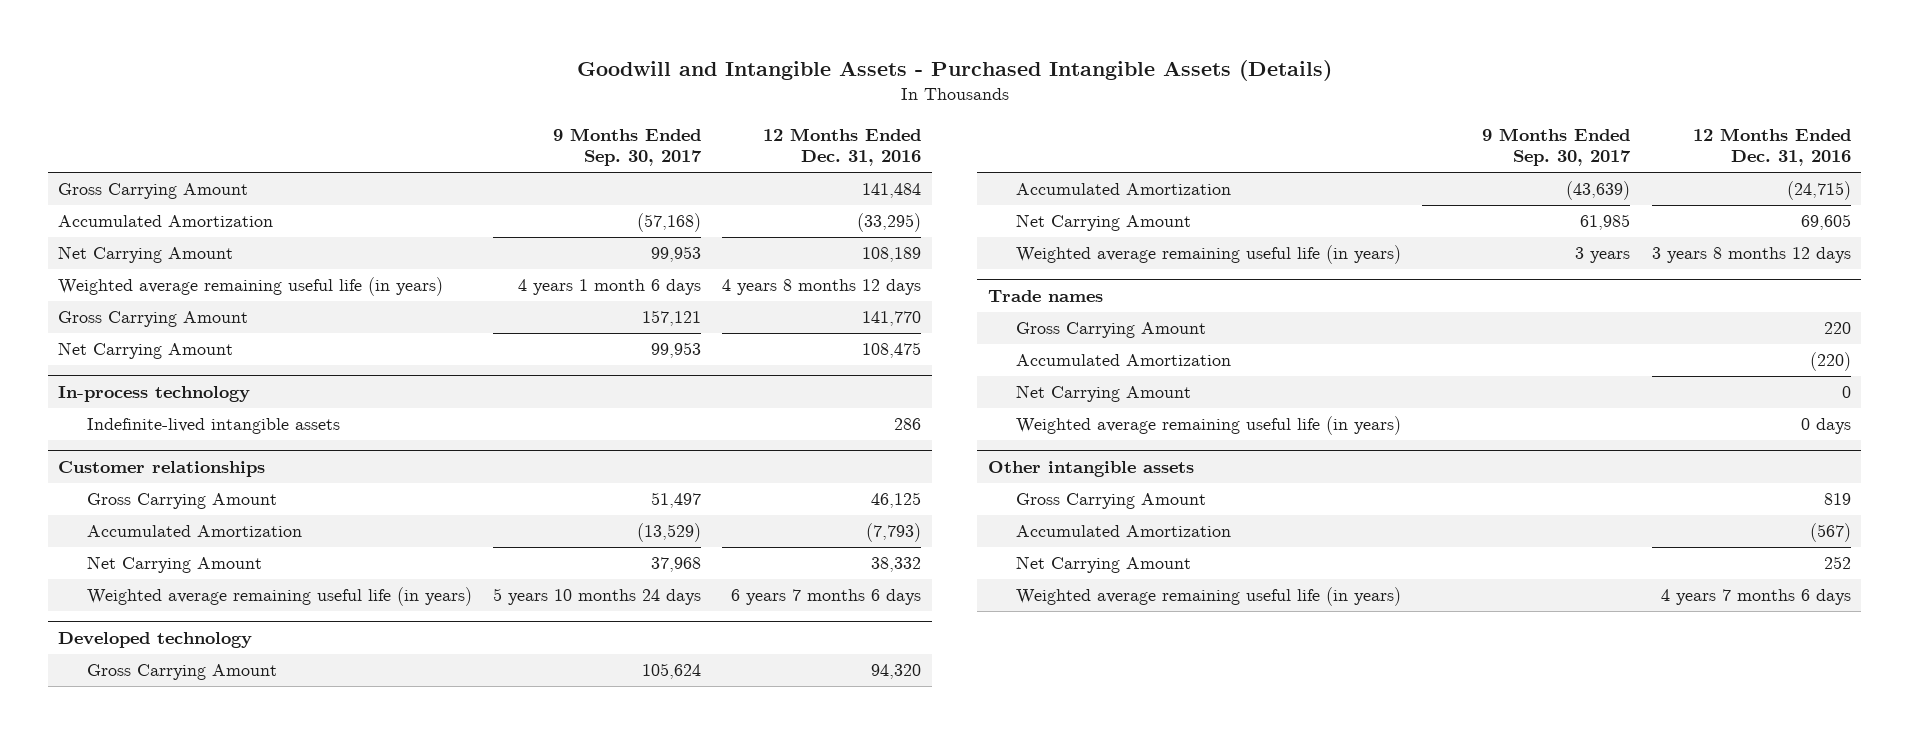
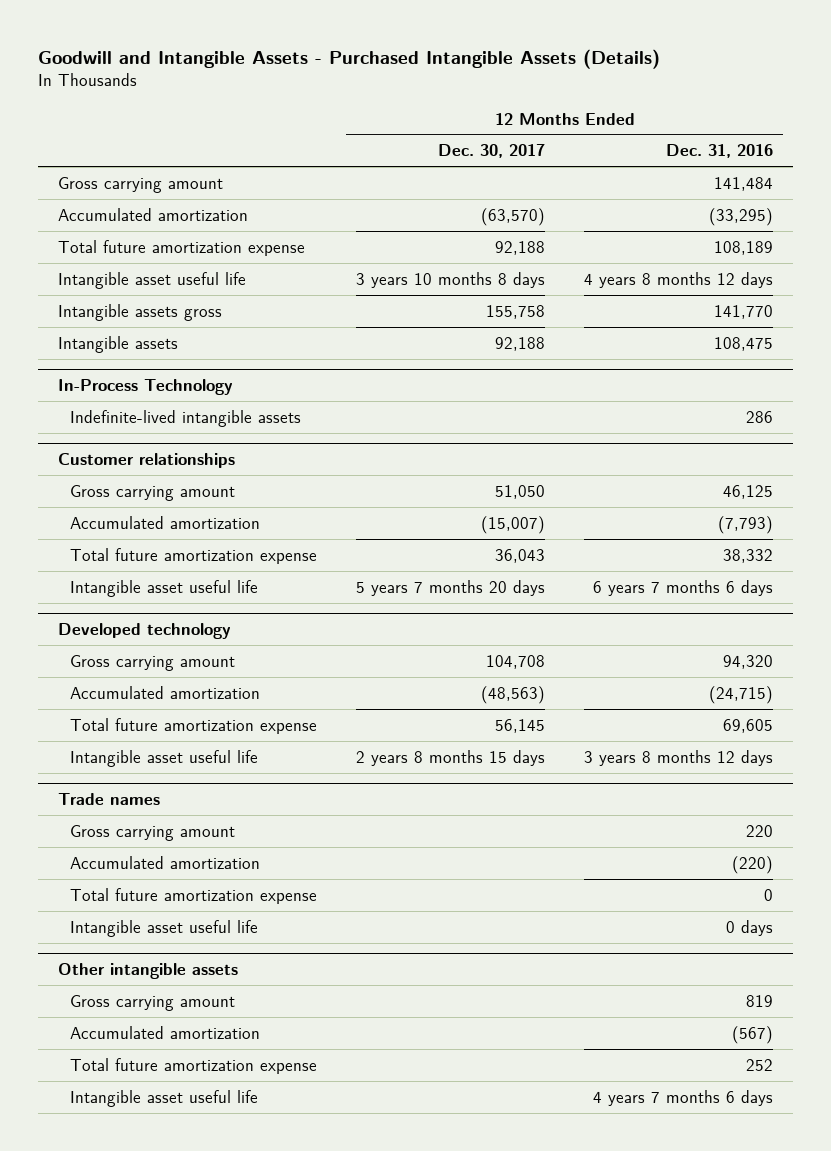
[553,127,703,167] 9 Months Ended Sep. 30, 2017 -> none
none -> [438,144,546,159] Dec. 30, 2017
[58,183,249,200] Gross Carrying Amount -> [57,176,223,193] Gross carrying amount
[58,215,274,228] Accumulated Amortization -> [57,207,248,221] Accumulated amortization
[58,246,234,264] Net Carrying Amount -> [57,239,305,256] Total future amortization expense
[58,277,444,297] Weighted average remaining useful life (in years) -> [57,271,246,289] Intangible asset useful life
[58,311,249,328] Gross Carrying Amount -> [57,303,222,321] Intangible assets gross
[58,342,234,360] Net Carrying Amount -> [57,335,178,353] Intangible assets
[58,386,251,403] In-process technology -> [57,379,233,396] In-Process Technology
[86,493,277,510] Gross Carrying Amount -> [70,484,236,501] Gross carrying amount
[86,525,302,538] Accumulated Amortization -> [70,515,261,529] Accumulated amortization
[86,556,262,574] Net Carrying Amount -> [70,547,318,564] Total future amortization expense
[86,587,472,607] Weighted average remaining useful life (in years) -> [70,579,259,597] Intangible asset useful life
[86,664,277,681] Gross Carrying Amount -> [70,654,236,671] Gross carrying amount
[1016,183,1232,196] Accumulated Amortization -> [70,685,261,699] Accumulated amortization
[1016,214,1192,232] Net Carrying Amount -> [70,717,318,734] Total future amortization expense
[1016,245,1402,265] Weighted average remaining useful life (in years) -> [70,749,259,767] Intangible asset useful life
[1016,322,1207,339] Gross Carrying Amount -> [70,824,236,841] Gross carrying amount
[1016,354,1232,367] Accumulated Amortization -> [70,855,261,869] Accumulated amortization
[1016,385,1192,403] Net Carrying Amount -> [70,887,318,904] Total future amortization expense
[1016,416,1402,436] Weighted average remaining useful life (in years) -> [70,919,259,937] Intangible asset useful life
[1016,493,1207,510] Gross Carrying Amount -> [70,994,236,1011] Gross carrying amount
[1016,525,1232,538] Accumulated Amortization -> [70,1025,261,1039] Accumulated amortization
[1016,556,1192,574] Net Carrying Amount -> [70,1057,318,1074] Total future amortization expense
[1016,587,1402,607] Weighted average remaining useful life (in years) -> [70,1089,259,1107] Intangible asset useful life

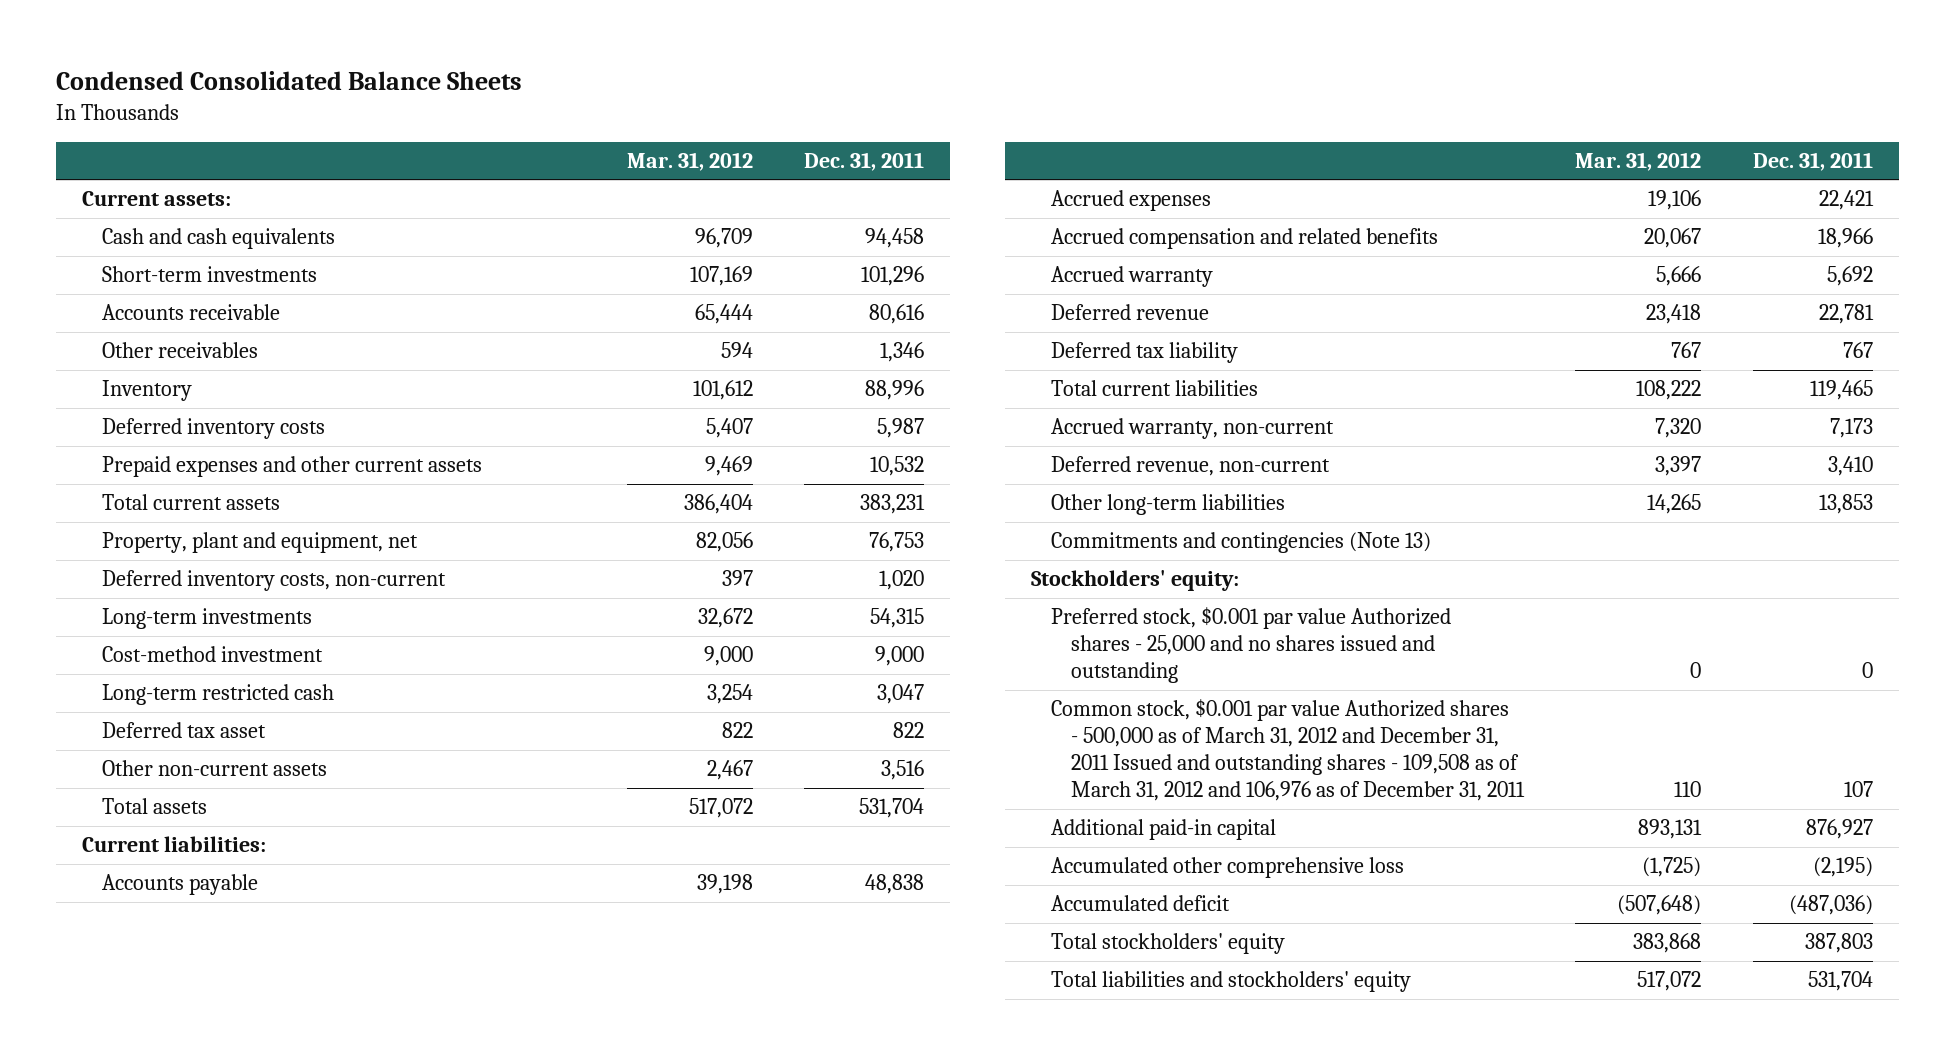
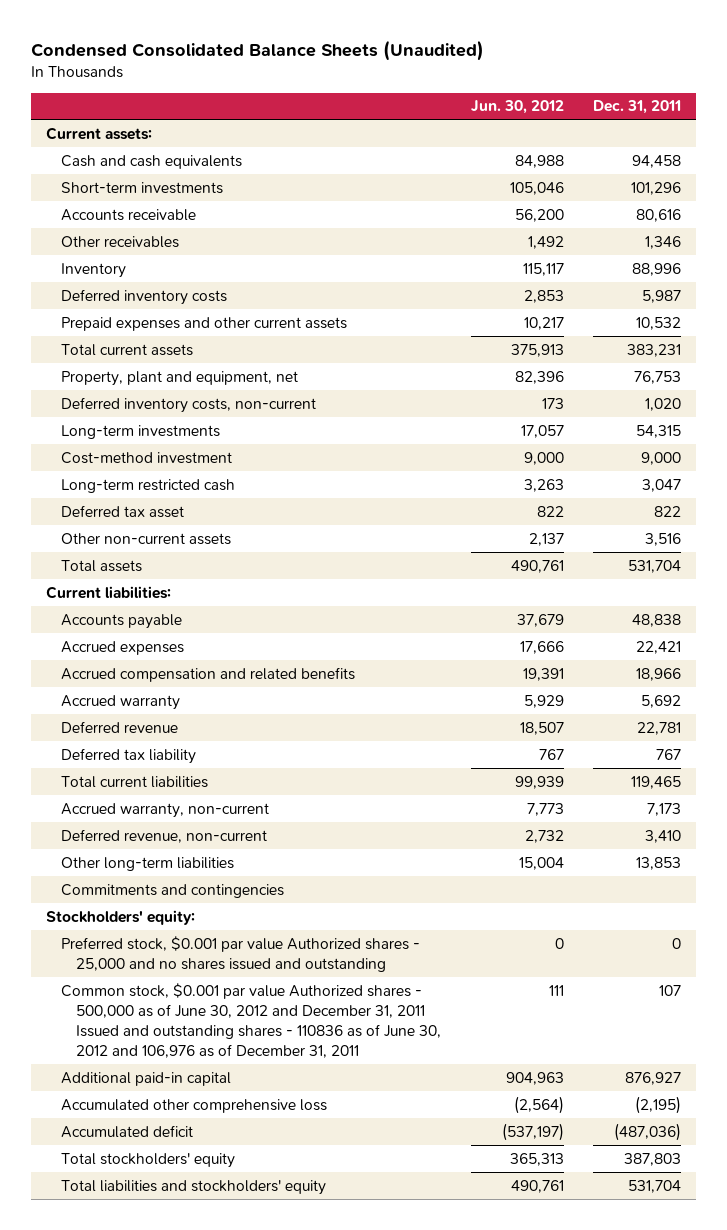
[55,71,522,91] Condensed Consolidated Balance Sheets -> [31,39,485,61] Condensed Consolidated Balance Sheets (Unaudited)
[626,152,753,172] Mar. 31, 2012 -> none
none -> [470,100,564,115] Jun. 30, 2012
[1050,532,1431,554] Commitments and contingencies (Note 13) -> [61,883,285,898] Commitments and contingencies
[1050,699,1525,802] Common stock, $0.001 par value Authorized shares - 500,000 as of March 31, 2012 and December 31, 2011 Issued and outstanding shares - 109,508 as of March 31, 2012 and 106,976 as of December 31, 2011 -> [61,982,442,1058] Common stock, $0.001 par value Authorized shares - 500,000 as of June 30, 2012 and December 31, 2011 Issued and outstanding shares - 110836 as of June 30, 2012 and 106,976 as of December 31, 2011

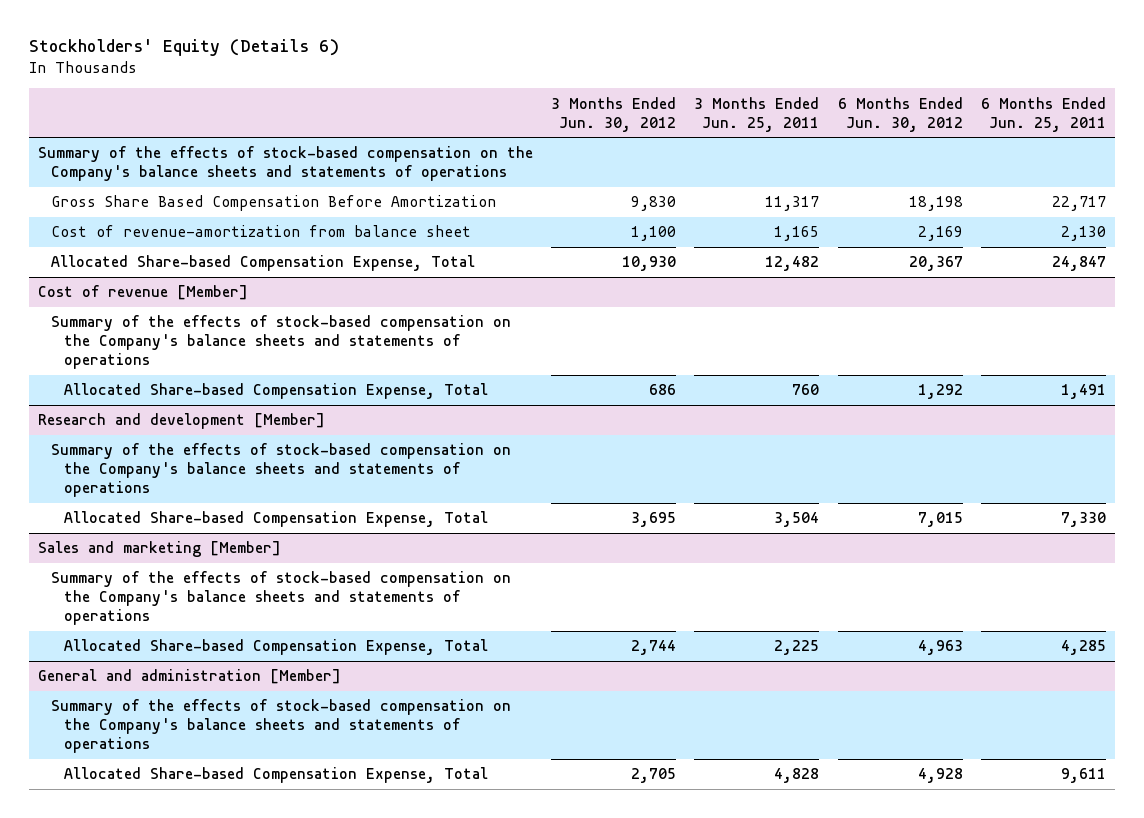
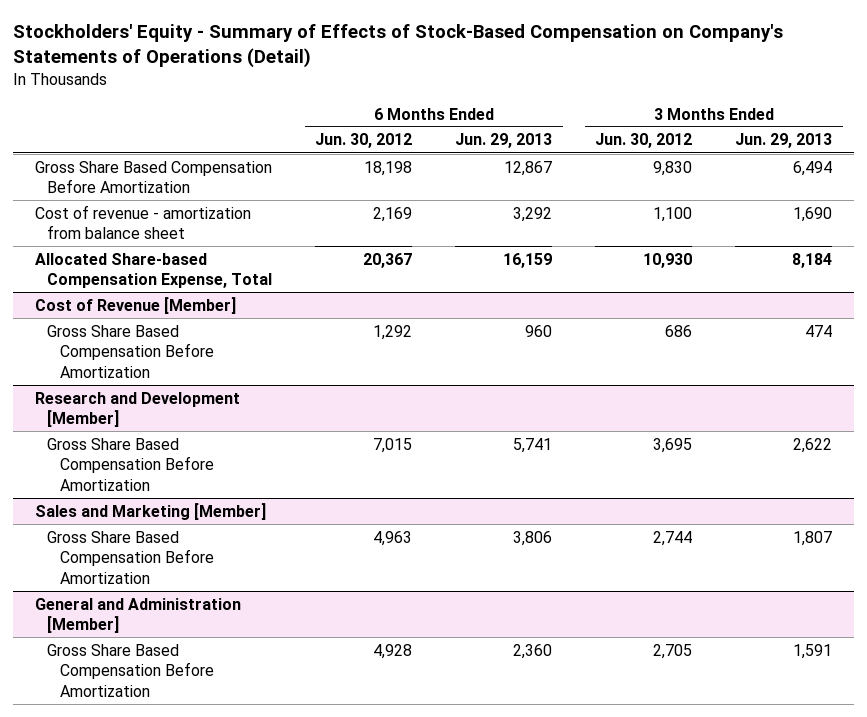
[28,39,339,57] Stockholders' Equity (Details 6) -> [13,24,784,69] Stockholders' Equity - Summary of Effects of Stock-Based Compensation on Company's Statements of Operations (Detail)
[694,96,820,132] 3 Months Ended Jun. 25, 2011 -> none
[980,96,1106,132] 6 Months Ended Jun. 25, 2011 -> none
none -> [455,133,553,149] Jun. 29, 2013
none -> [735,133,833,149] Jun. 29, 2013
[37,146,533,182] Summary of the effects of stock-based compensation on the Company's balance sheets and statements of operations -> none
[50,225,471,238] Cost of revenue-amortization from balance sheet -> [34,204,251,240] Cost of revenue - amortization from balance sheet
[50,315,511,370] Summary of the effects of stock-based compensation on the Company's balance sheets and statements of operations -> none
[50,443,511,498] Summary of the effects of stock-based compensation on the Company's balance sheets and statements of operations -> none
[50,571,511,626] Summary of the effects of stock-based compensation on the Company's balance sheets and statements of operations -> none
[50,699,511,754] Summary of the effects of stock-based compensation on the Company's balance sheets and statements of operations -> none
[37,285,248,301] Cost of revenue [Member] -> [34,296,236,314] Cost of Revenue [Member]
[63,383,488,400] Allocated Share-based Compensation Expense, Total -> [47,324,215,378] Gross Share Based Compensation Before Amortization
[37,413,325,430] Research and development [Member] -> [34,391,240,428] Research and Development [Member]
[63,511,488,528] Allocated Share-based Compensation Expense, Total -> [47,437,215,491] Gross Share Based Compensation Before Amortization
[37,541,281,558] Sales and marketing [Member] -> [34,502,266,520] Sales and Marketing [Member]
[63,639,488,656] Allocated Share-based Compensation Expense, Total -> [47,530,215,584] Gross Share Based Compensation Before Amortization
[37,669,341,685] General and administration [Member] -> [34,597,241,634] General and Administration [Member]
[63,767,488,784] Allocated Share-based Compensation Expense, Total -> [47,643,215,697] Gross Share Based Compensation Before Amortization

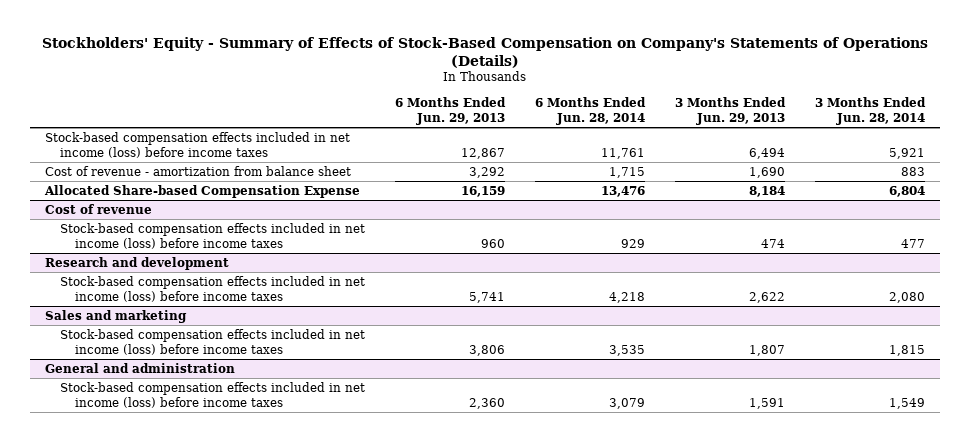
[13,24,784,69] Stockholders' Equity - Summary of Effects of Stock-Based Compensation on Company's Statements of Operations (Detail) -> [42,36,929,68] Stockholders' Equity - Summary of Effects of Stock-Based Compensation on Company's Statements of Operations (Details)
[315,133,413,149] Jun. 30, 2012 -> none
[595,133,693,149] Jun. 30, 2012 -> none
none -> [535,96,647,125] 6 Months Ended Jun. 28, 2014
none -> [815,96,927,125] 3 Months Ended Jun. 28, 2014
[34,160,272,194] Gross Share Based Compensation Before Amortization -> [44,131,350,158] Stock-based compensation effects included in net income (loss) before income taxes
[34,252,273,289] Allocated Share-based Compensation Expense, Total -> [43,184,360,198] Allocated Share-based Compensation Expense
[34,296,236,314] Cost of Revenue [Member] -> [44,203,152,214] Cost of revenue
[47,324,215,378] Gross Share Based Compensation Before Amortization -> [59,222,365,249] Stock-based compensation effects included in net income (loss) before income taxes
[34,391,240,428] Research and Development [Member] -> [44,256,229,270] Research and development
[47,437,215,491] Gross Share Based Compensation Before Amortization -> [59,275,365,302] Stock-based compensation effects included in net income (loss) before income taxes
[34,502,266,520] Sales and Marketing [Member] -> [44,309,187,323] Sales and marketing
[47,530,215,584] Gross Share Based Compensation Before Amortization -> [59,328,365,355] Stock-based compensation effects included in net income (loss) before income taxes
[34,597,241,634] General and Administration [Member] -> [44,362,235,373] General and administration
[47,643,215,697] Gross Share Based Compensation Before Amortization -> [59,381,365,408] Stock-based compensation effects included in net income (loss) before income taxes

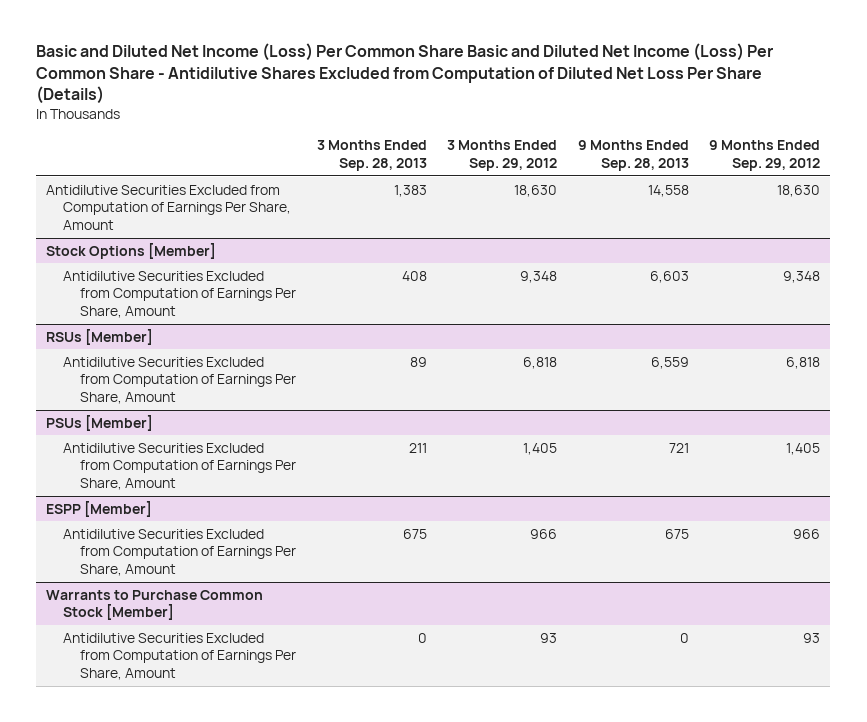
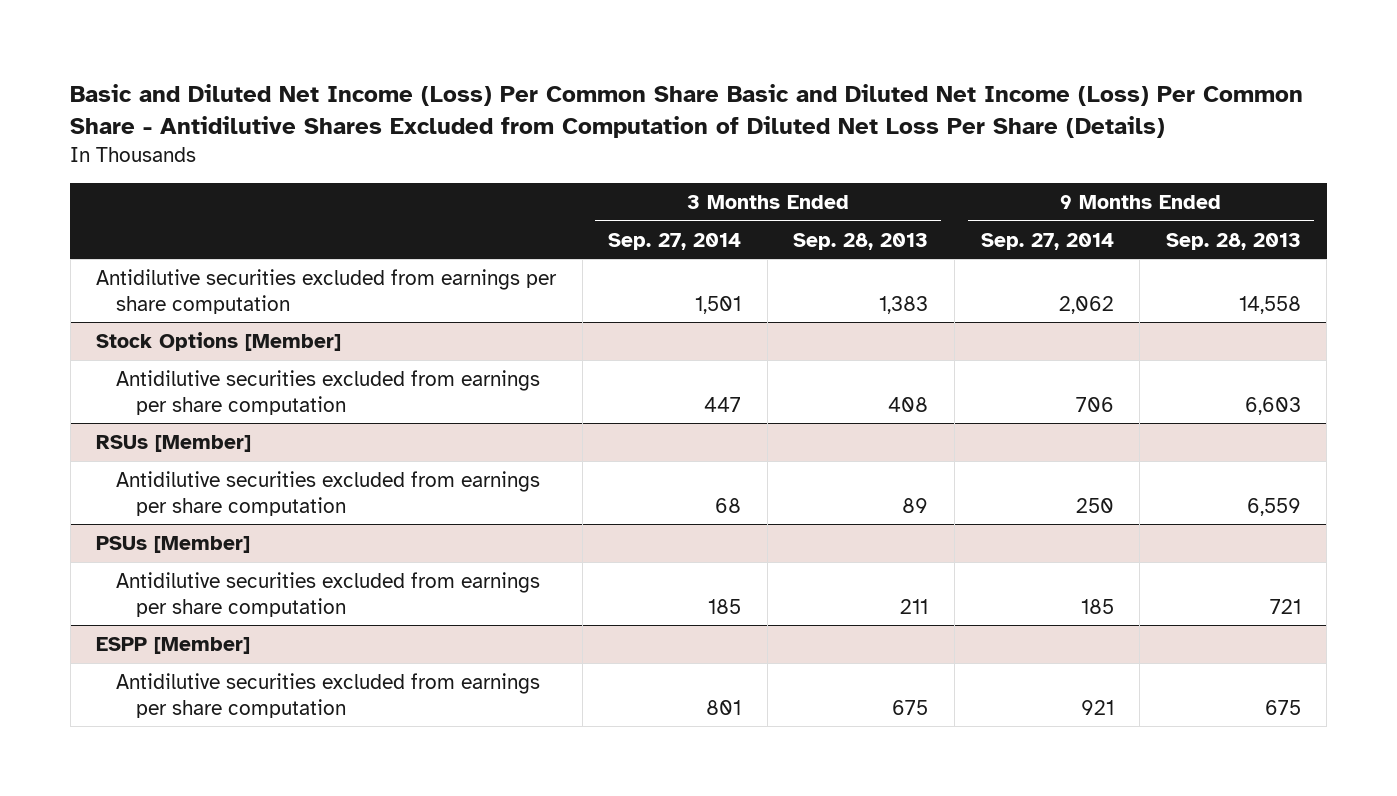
[447,140,558,171] 3 Months Ended Sep. 29, 2012 -> none
[709,140,821,171] 9 Months Ended Sep. 29, 2012 -> none
none -> [608,232,742,250] Sep. 27, 2014
none -> [980,232,1114,250] Sep. 27, 2014
[46,184,292,231] Antidilutive Securities Excluded from Computation of Earnings Per Share, Amount -> [96,268,558,314] Antidilutive securities excluded from earnings per share computation
[63,270,297,319] Antidilutive Securities Excluded from Computation of Earnings Per Share, Amount -> [116,369,541,415] Antidilutive securities excluded from earnings per share computation
[63,356,297,405] Antidilutive Securities Excluded from Computation of Earnings Per Share, Amount -> [116,470,541,516] Antidilutive securities excluded from earnings per share computation
[63,442,297,491] Antidilutive Securities Excluded from Computation of Earnings Per Share, Amount -> [116,571,541,617] Antidilutive securities excluded from earnings per share computation
[46,589,264,621] Warrants to Purchase Common Stock [Member] -> none
[63,632,297,681] Antidilutive Securities Excluded from Computation of Earnings Per Share, Amount -> none
[63,528,297,577] Antidilutive Securities Excluded from Computation of Earnings Per Share, Amount -> [116,672,541,718] Antidilutive securities excluded from earnings per share computation

